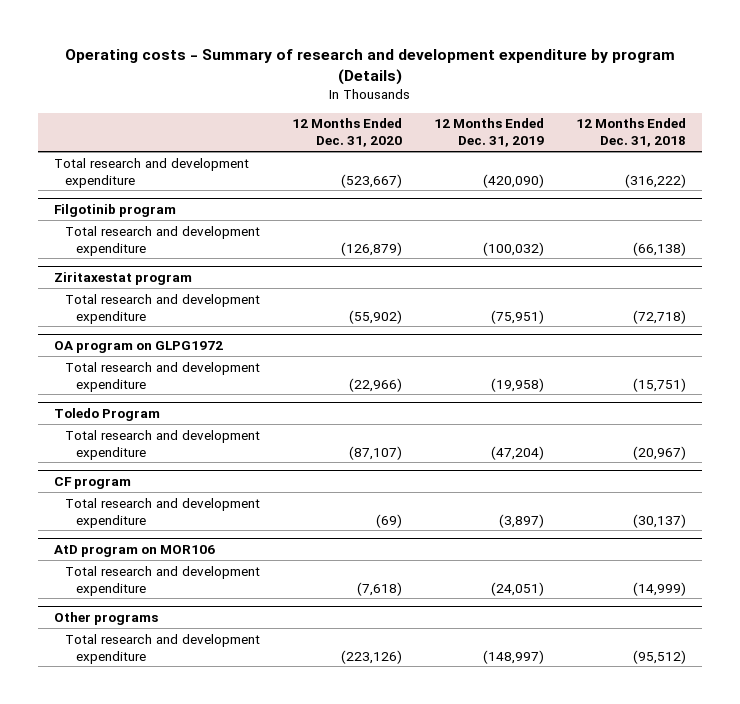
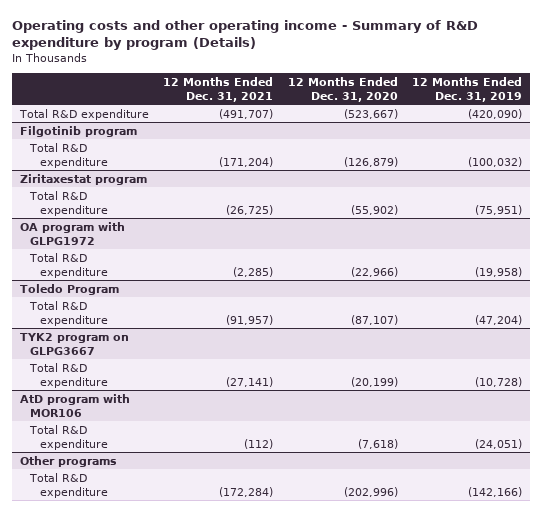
[65,48,676,85] Operating costs - Summary of research and development expenditure by program (Details) -> [12,19,479,50] Operating costs and other operating income - Summary of R&D expenditure by program (Details)
[575,118,686,148] 12 Months Ended Dec. 31, 2018 -> none
none -> [163,76,274,102] 12 Months Ended Dec. 31, 2021
[54,157,250,188] Total research and development expenditure -> [18,108,149,120] Total R&D expenditure
[65,225,261,256] Total research and development expenditure -> [28,142,108,168] Total R&D expenditure
[65,293,261,324] Total research and development expenditure -> [28,190,108,216] Total R&D expenditure
[54,341,224,354] OA program on GLPG1972 -> [19,221,125,245] OA program with GLPG1972
[65,361,261,392] Total research and development expenditure -> [28,252,108,278] Total R&D expenditure
[54,477,132,490] CF program -> none
[65,429,261,460] Total research and development expenditure -> [28,300,108,326] Total R&D expenditure
none -> [19,332,129,355] TYK2 program on GLPG3667
[65,497,261,528] Total research and development expenditure -> [28,362,108,388] Total R&D expenditure
[376,513,403,528] (69) -> [350,376,398,387] (20,199)
[498,513,544,528] (3,897) -> [475,376,523,387] (10,728)
[54,545,216,558] AtD program on MOR106 -> [19,393,130,417] AtD program with MOR106
[65,565,261,596] Total research and development expenditure -> [28,424,108,450] Total R&D expenditure
[65,633,261,664] Total research and development expenditure -> [28,472,108,498] Total R&D expenditure
[341,649,403,664] (223,126) -> [343,486,398,497] (202,996)
[482,649,544,664] (148,997) -> [468,486,523,497] (142,166)

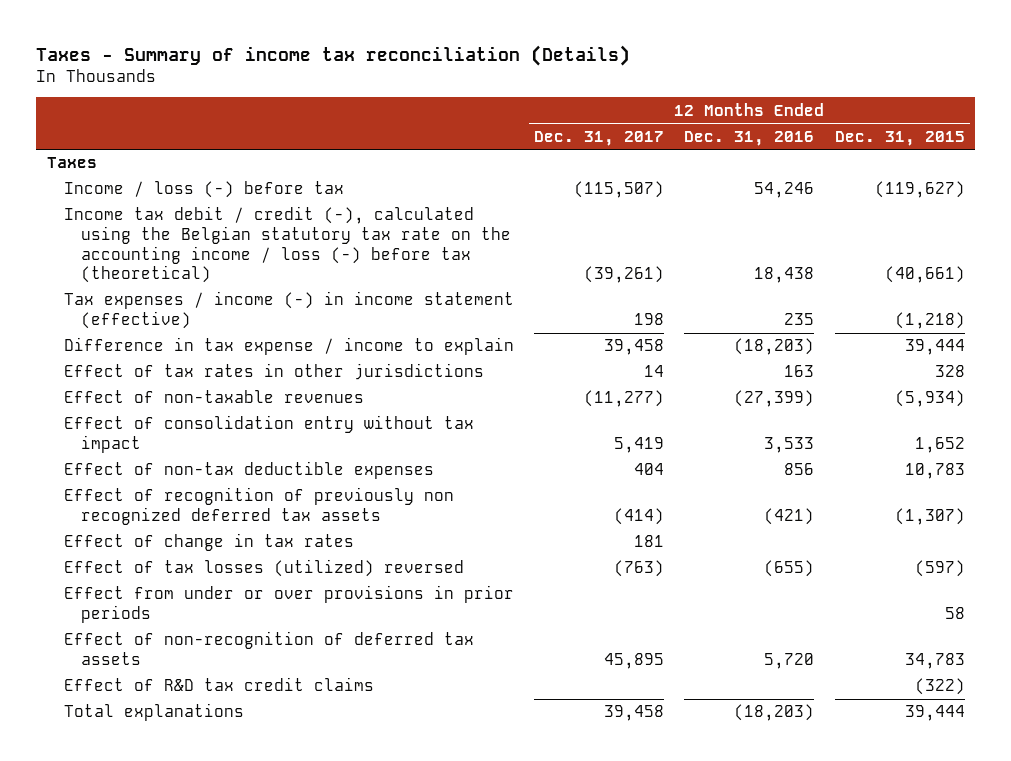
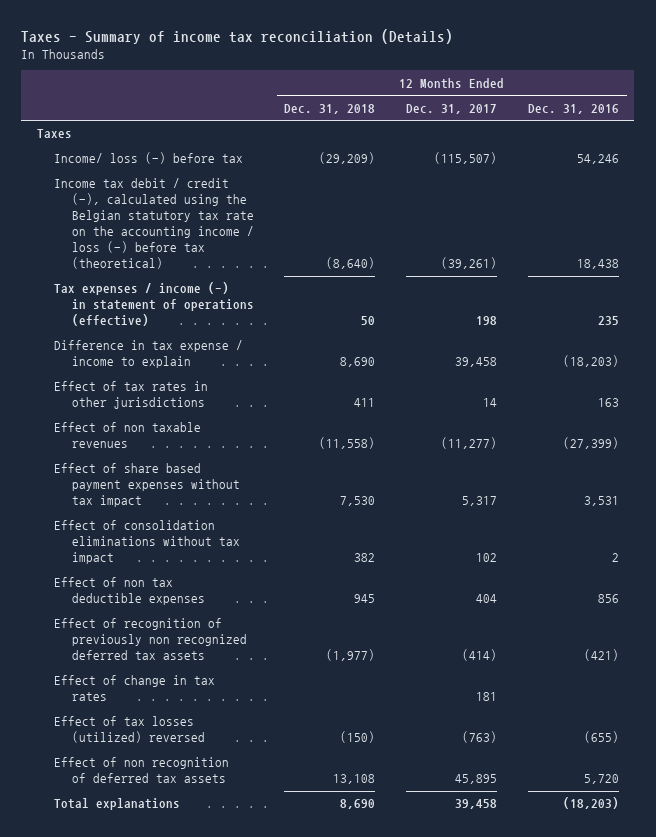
[834,130,965,146] Dec. 31, 2015 -> none
none -> [284,103,376,114] Dec. 31, 2018
[63,181,344,199] Income / loss (-) before tax -> [54,152,244,165] Income/ loss (-) before tax
[63,291,514,330] Tax expenses / income (-) in income statement (effective) -> [54,282,254,327] Tax expenses / income (-) in statement of operations (effective)
[63,390,364,404] Effect of non-taxable revenues -> [54,422,202,449] Effect of non taxable revenues
none -> [54,463,240,508] Effect of share based payment expenses without tax impact
[63,415,474,454] Effect of consolidation entry without tax impact -> [54,520,240,565] Effect of consolidation eliminations without tax impact
[613,437,664,454] 5,419 -> [476,553,498,563] 102
[764,437,815,454] 3,533 -> [611,553,619,563] 2
[63,461,434,480] Effect of non-tax deductible expenses -> [54,577,205,606] Effect of non tax deductible expenses
[63,585,514,624] Effect from under or over provisions in prior periods -> none
[63,677,374,692] Effect of R&D tax credit claims -> none
[63,631,474,666] Effect of non-recognition of deferred tax assets -> [54,757,230,784] Effect of non recognition of deferred tax assets

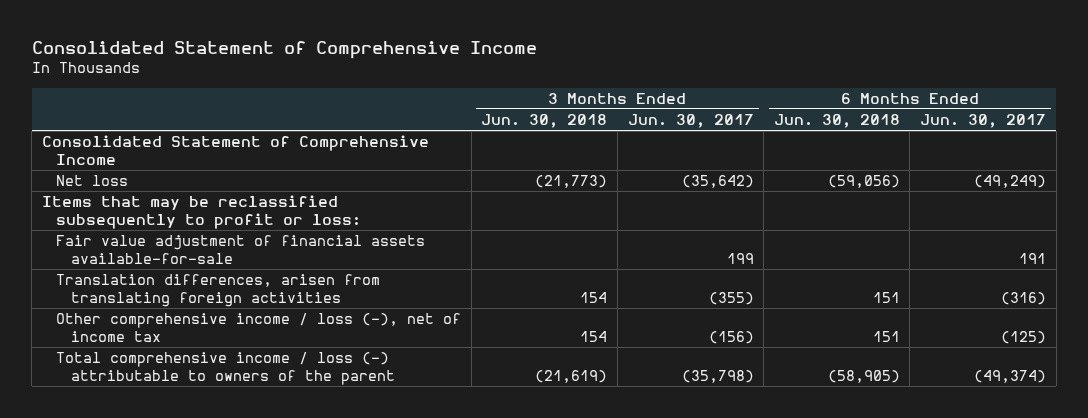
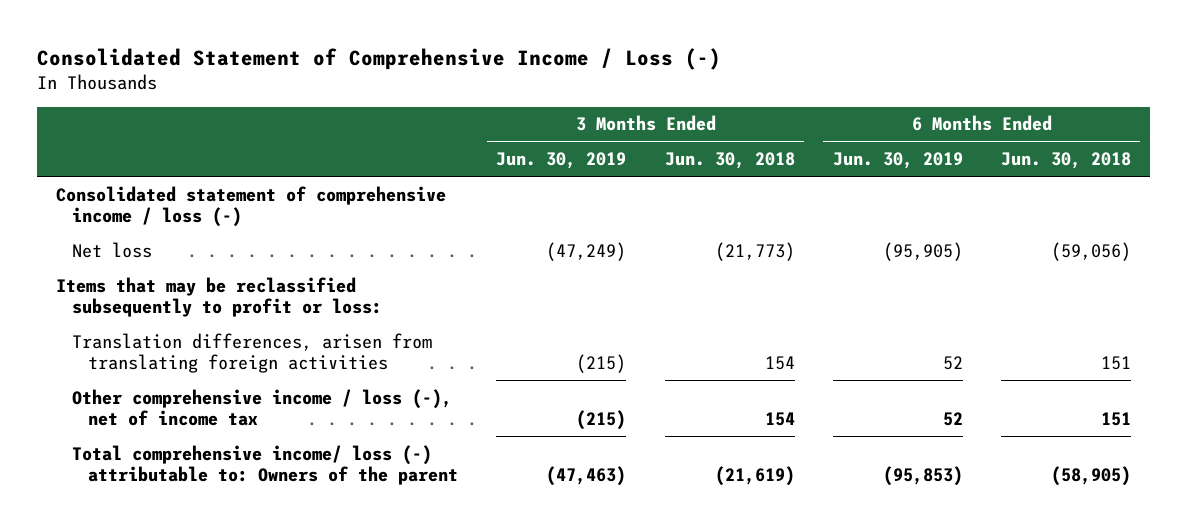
[31,40,537,59] Consolidated Statement of Comprehensive Income -> [37,47,722,70] Consolidated Statement of Comprehensive Income / Loss (-)
[627,113,754,128] Jun. 30, 2017 -> none
[919,113,1046,128] Jun. 30, 2017 -> none
none -> [496,151,627,169] Jun. 30, 2019
none -> [832,151,963,169] Jun. 30, 2019
[41,135,429,165] Consolidated Statement of Comprehensive Income -> [56,185,447,227] Consolidated statement of comprehensive income / loss (-)
[56,235,426,264] Fair value adjustment of financial assets available-for-sale -> none
[56,352,395,385] Total comprehensive income / loss (-) attributable to owners of the parent -> [72,444,459,485] Total comprehensive income/ loss (-) attributable to: Owners of the parent

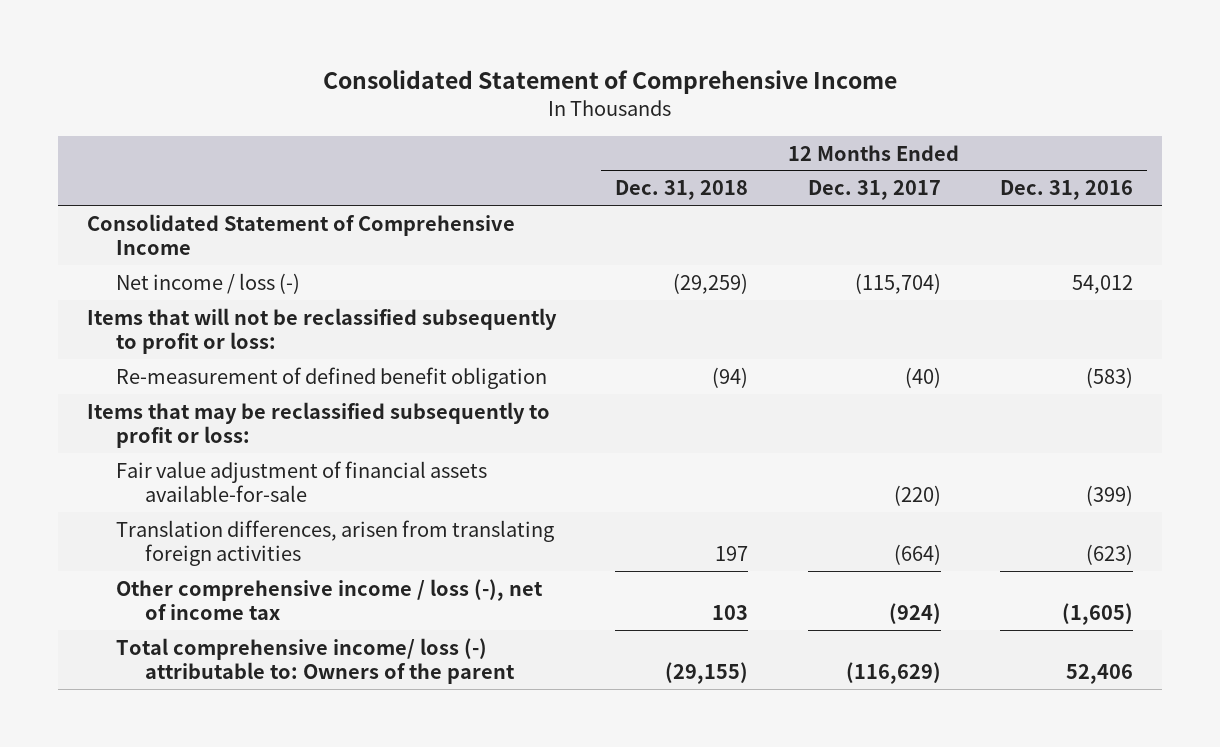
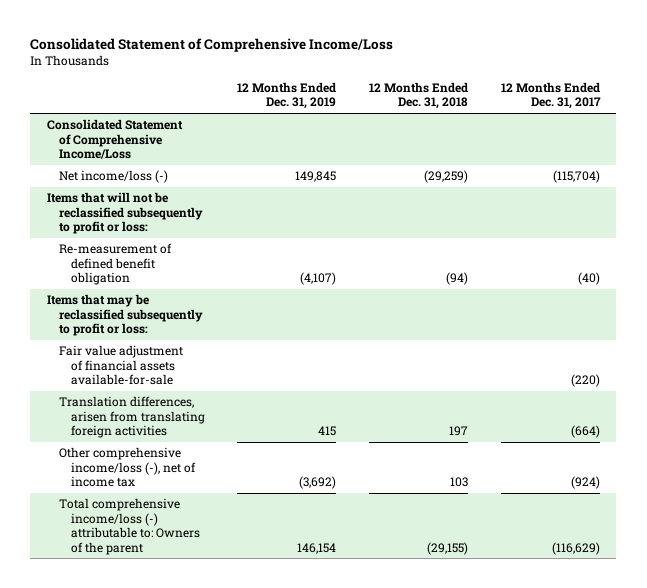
[322,69,897,94] Consolidated Statement of Comprehensive Income -> [30,37,394,52] Consolidated Statement of Comprehensive Income/Loss
[999,180,1133,201] Dec. 31, 2016 -> none
none -> [237,81,337,110] 12 Months Ended Dec. 31, 2019
[87,213,516,255] Consolidated Statement of Comprehensive Income -> [46,119,183,160] Consolidated Statement of Comprehensive Income/Loss
[116,272,301,294] Net income / loss (-) -> [58,170,168,184] Net income/loss (-)
[116,578,544,620] Other comprehensive income / loss (-), net of income tax -> [58,447,196,488] Other comprehensive income/loss (-), net of income tax
[116,637,516,684] Total comprehensive income/ loss (-) attributable to: Owners of the parent -> [58,498,200,555] Total comprehensive income/loss (-) attributable to: Owners of the parent

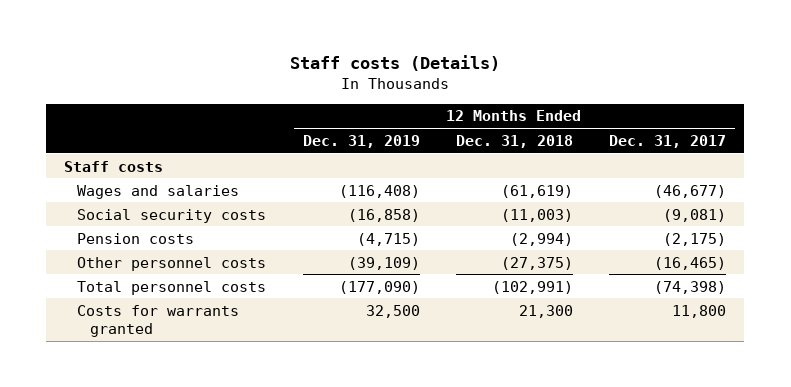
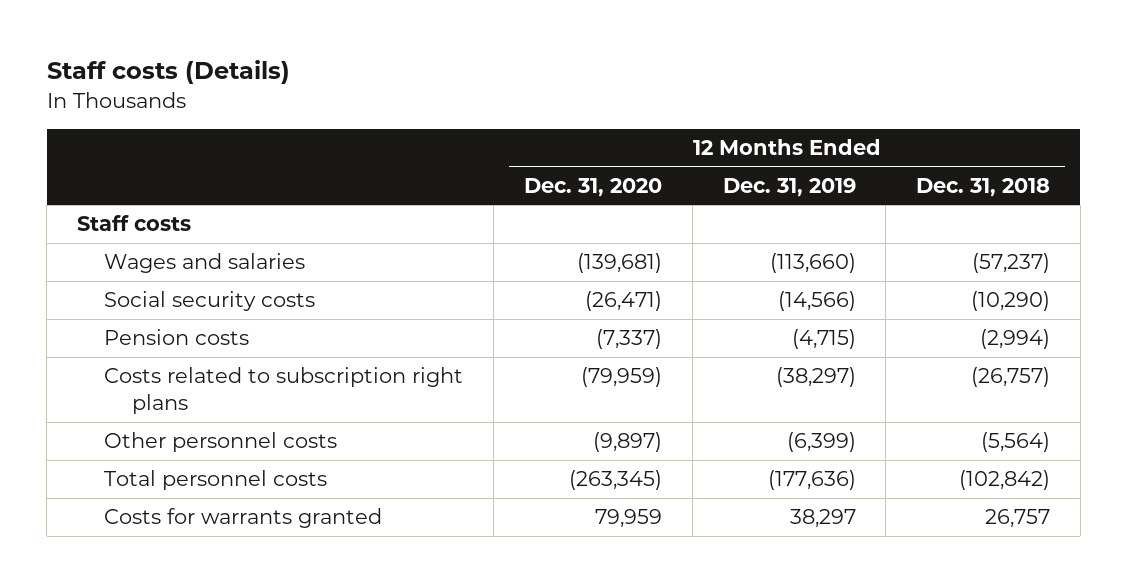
[609,134,727,148] Dec. 31, 2017 -> none
none -> [524,177,663,197] Dec. 31, 2020
[338,184,420,198] (116,408) -> [769,253,856,274] (113,660)
[500,184,573,198] (61,619) -> [972,253,1051,274] (57,237)
[347,208,420,222] (16,858) -> [777,291,856,312] (14,566)
[500,208,573,222] (11,003) -> [971,291,1051,312] (10,290)
none -> [104,367,464,415] Costs related to subscription right plans
[347,256,420,270] (39,109) -> [786,432,856,453] (6,399)
[500,256,573,270] (27,375) -> [981,432,1051,453] (5,564)
[338,280,420,294] (177,090) -> [767,470,856,491] (177,636)
[491,280,573,294] (102,991) -> [959,470,1051,491] (102,842)
[365,304,420,318] 32,500 -> [789,509,856,529] 38,297
[518,304,573,318] 21,300 -> [985,509,1051,529] 26,757

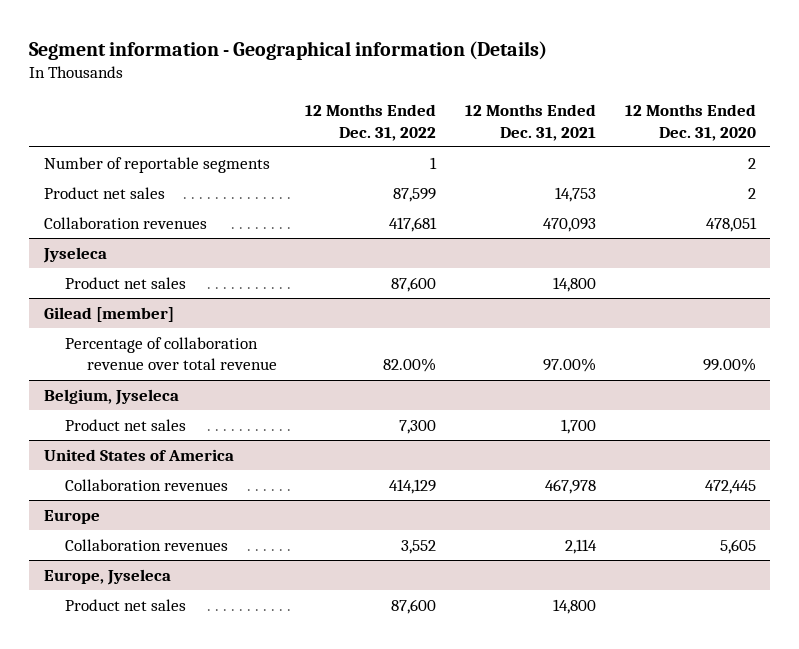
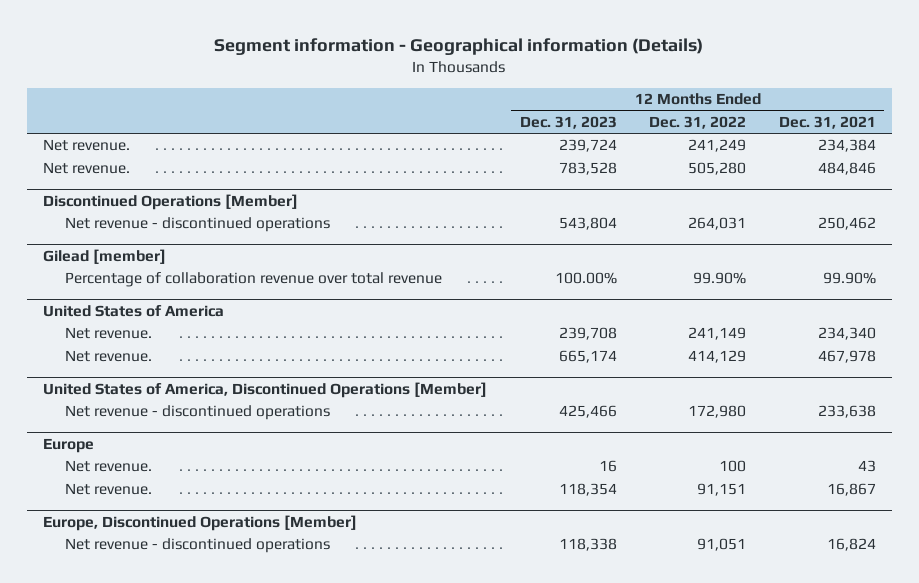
[624,103,756,141] 12 Months Ended Dec. 31, 2020 -> none
none -> [519,116,617,130] Dec. 31, 2023
[43,156,270,173] Number of reportable segments -> none
[43,186,165,199] Product net sales -> none
[43,216,207,229] Collaboration revenues -> none
[42,246,107,263] Jyseleca -> none
[65,276,187,289] Product net sales -> none
none -> [42,139,130,152] Net revenue.
none -> [42,162,130,175] Net revenue.
none -> [42,193,298,210] Discontinued Operations [Member]
none -> [65,217,331,233] Net revenue - discontinued operations
[43,388,179,405] Belgium, Jyseleca -> none
[65,418,187,431] Product net sales -> none
[383,358,437,373] 82.00% -> [693,272,747,285] 99.90%
[542,358,596,373] 97.00% -> [822,272,876,285] 99.90%
none -> [65,327,153,340] Net revenue.
[65,478,229,491] Collaboration revenues -> [65,350,153,363] Net revenue.
none -> [42,381,487,398] United States of America, Discontinued Operations [Member]
none -> [65,405,331,421] Net revenue - discontinued operations
[65,538,229,551] Collaboration revenues -> none
[43,568,171,585] Europe, Jyseleca -> none
[65,598,187,611] Product net sales -> none
none -> [65,460,153,473] Net revenue.
none -> [65,483,153,496] Net revenue.
none -> [42,514,357,531] Europe, Discontinued Operations [Member]
none -> [65,538,331,554] Net revenue - discontinued operations

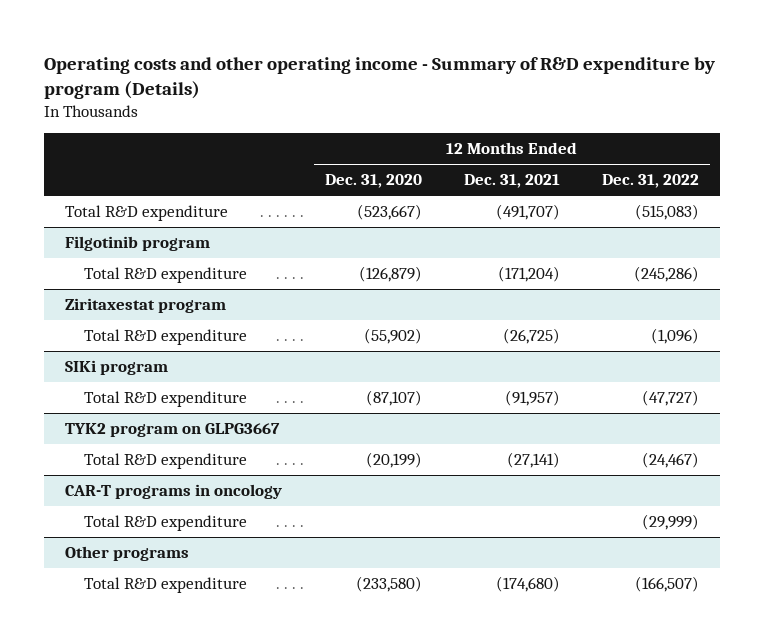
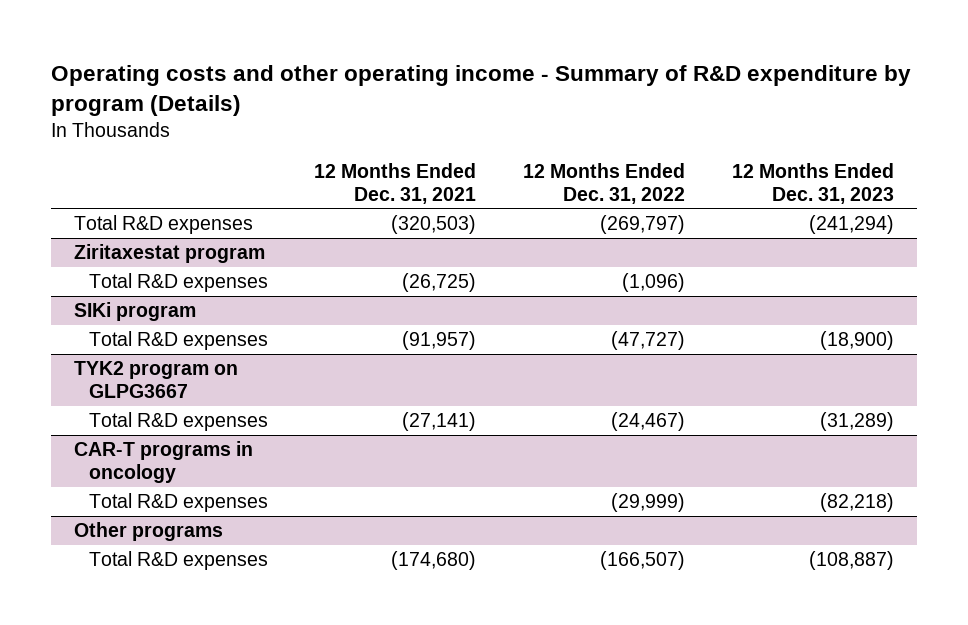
[324,174,422,189] Dec. 31, 2020 -> none
none -> [731,163,894,204] 12 Months Ended Dec. 31, 2023
[65,236,211,252] Filgotinib program -> none
[84,267,248,284] Total R&D expenditure -> none
[65,205,229,222] Total R&D expenditure -> [74,215,254,235] Total R&D expenses
[495,204,560,221] (491,707) -> [391,215,477,235] (320,503)
[634,204,699,221] (515,083) -> [599,215,685,235] (269,797)
[84,329,248,346] Total R&D expenditure -> [88,273,268,293] Total R&D expenses
[84,391,248,408] Total R&D expenditure -> [88,331,268,351] Total R&D expenses
[84,453,248,470] Total R&D expenditure -> [88,412,268,432] Total R&D expenses
[84,515,248,532] Total R&D expenditure -> [88,493,268,513] Total R&D expenses
[84,577,248,594] Total R&D expenditure -> [88,551,268,571] Total R&D expenses

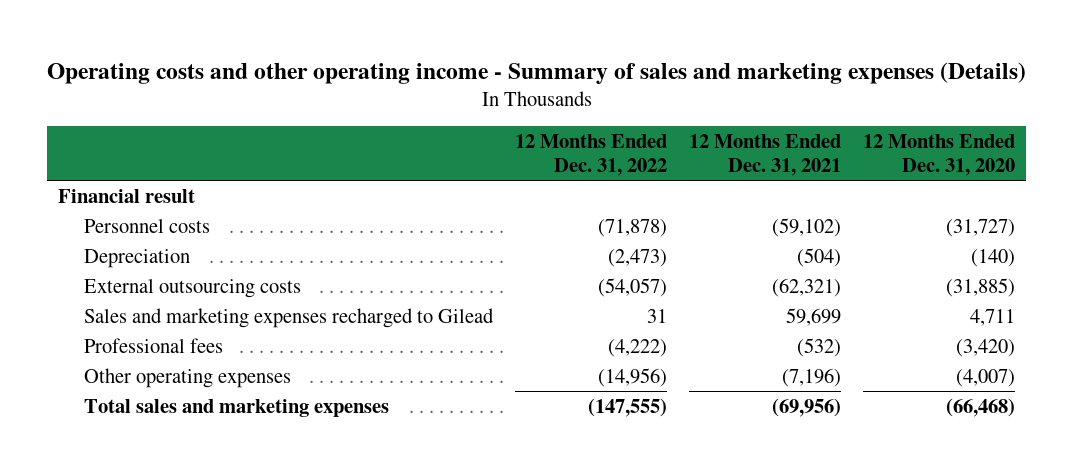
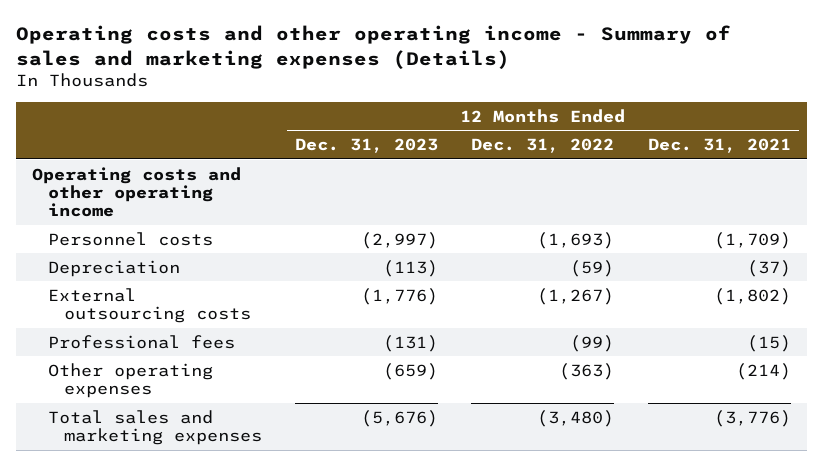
[863,134,1016,176] 12 Months Ended Dec. 31, 2020 -> none
none -> [295,137,439,153] Dec. 31, 2023
[58,188,196,203] Financial result -> none
[83,307,494,328] Sales and marketing expenses recharged to Gilead -> none
none -> [32,166,242,218] Operating costs and other operating income
[597,218,667,237] (71,878) -> [537,231,615,249] (1,693)
[772,217,842,237] (59,102) -> [713,231,791,249] (1,709)
[607,248,667,267] (2,473) -> [570,259,615,277] (59)
[797,247,842,267] (504) -> [746,259,791,277] (37)
[597,277,667,297] (54,057) -> [537,287,615,305] (1,267)
[772,277,842,297] (62,321) -> [713,287,791,305] (1,802)
[607,338,667,357] (4,222) -> [570,334,615,352] (99)
[797,337,842,357] (532) -> [746,334,791,352] (15)
[597,367,667,387] (14,956) -> [559,362,615,380] (363)
[782,367,842,387] (7,196) -> [735,362,791,380] (214)
[587,397,667,417] (147,555) -> [537,409,615,427] (3,480)
[772,397,842,417] (69,956) -> [713,409,791,427] (3,776)

